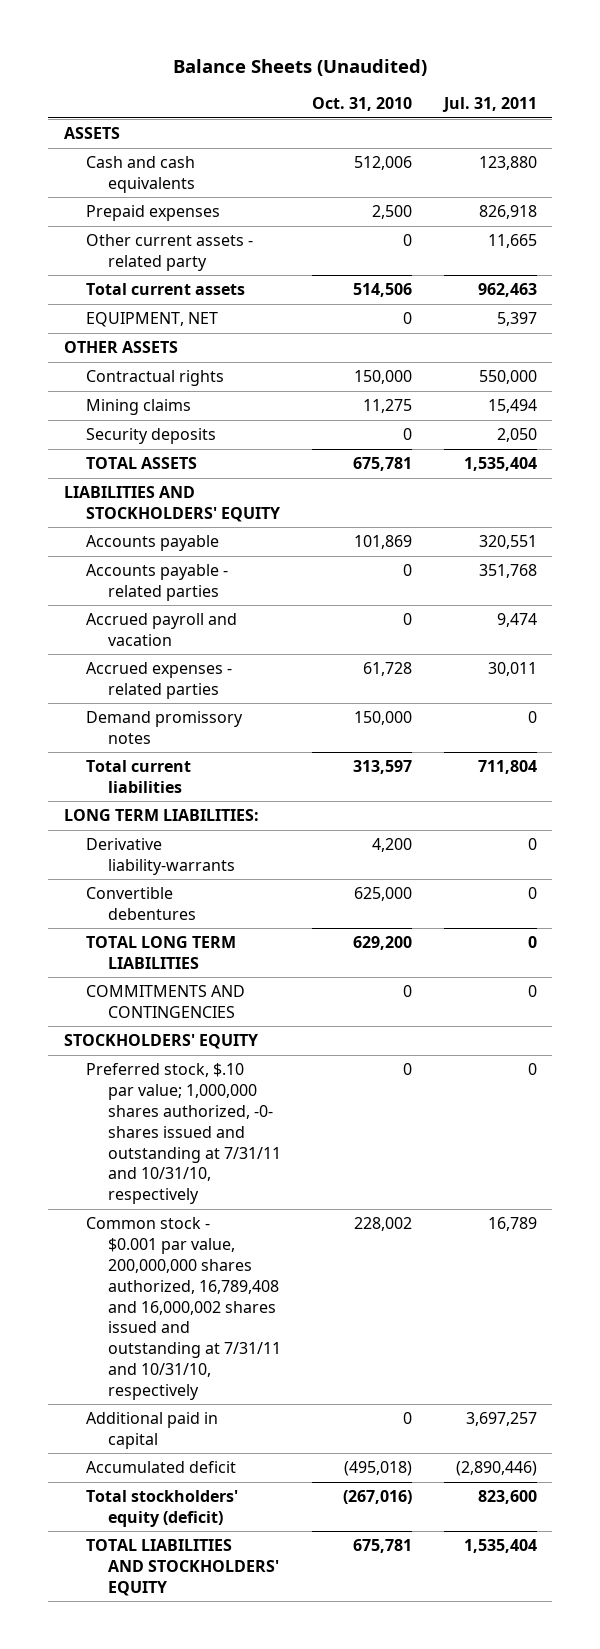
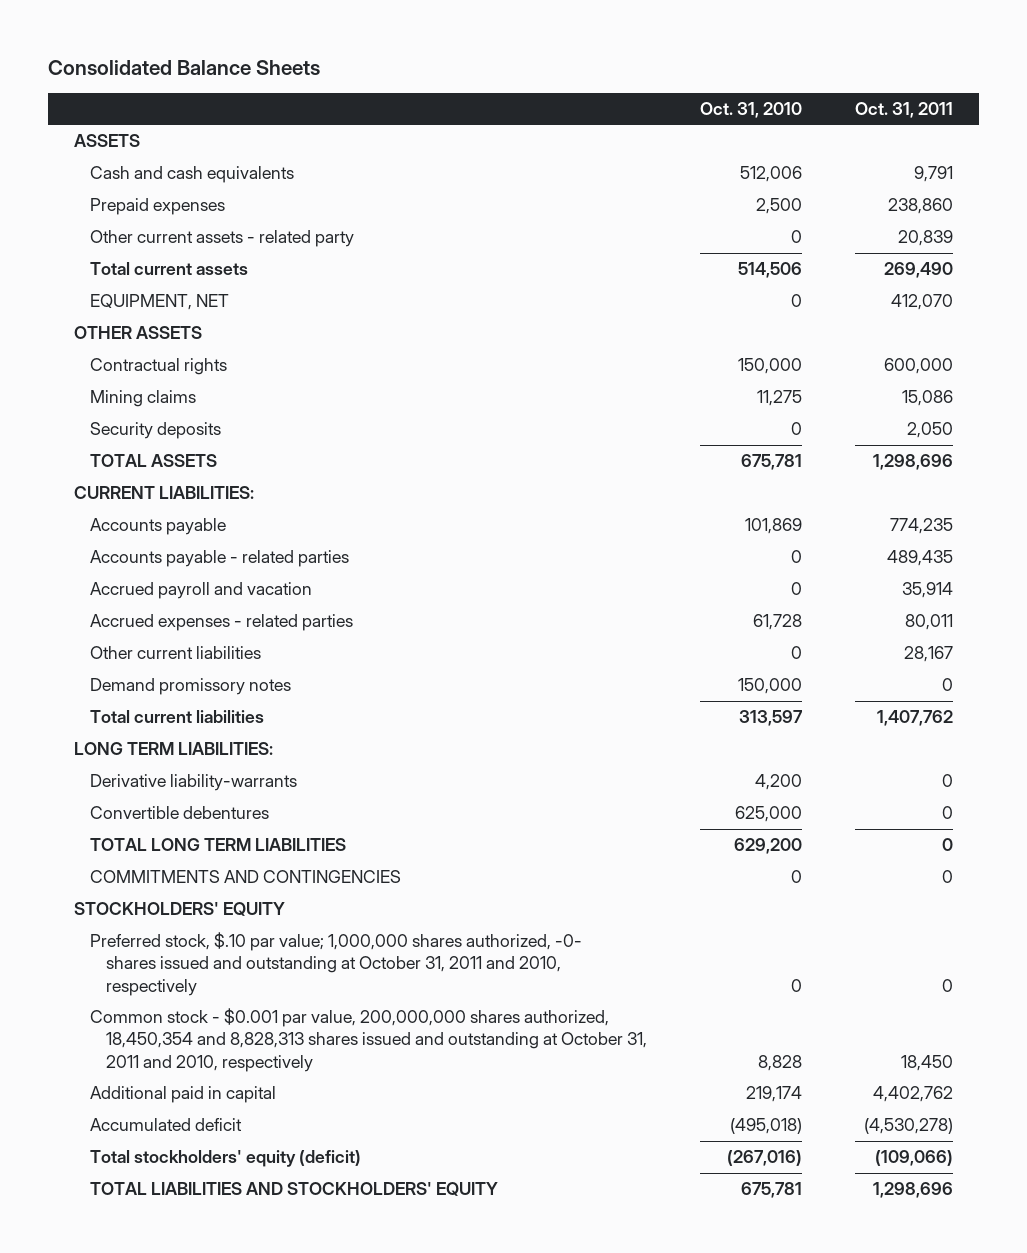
[173,59,428,77] Balance Sheets (Unaudited) -> [47,60,320,76] Consolidated Balance Sheets
[441,97,537,113] Jul. 31, 2011 -> none
none -> [854,102,953,119] Oct. 31, 2011
[63,486,280,522] LIABILITIES AND STOCKHOLDERS' EQUITY -> none
none -> [74,486,255,500] CURRENT LIABILITIES:
none -> [90,646,262,660] Other current liabilities
[85,1063,282,1205] Preferred stock, $.10 par value; 1,000,000 shares authorized, -0- shares issued and outstanding at 7/31/11 and 10/31/10, respectively -> [90,932,583,996] Preferred stock, $.10 par value; 1,000,000 shares authorized, -0- shares issued and outstanding at October 31, 2011 and 2010, respectively
[85,1217,282,1400] Common stock - $0.001 par value, 200,000,000 shares authorized, 16,789,408 and 16,000,002 shares issued and outstanding at 7/31/11 and 10/31/10, respectively -> [90,1008,648,1072] Common stock - $0.001 par value, 200,000,000 shares authorized, 18,450,354 and 8,828,313 shares issued and outstanding at October 31, 2011 and 2010, respectively
[354,1217,413,1232] 228,002 -> [758,1054,803,1071] 8,828
[403,1412,413,1425] 0 -> [746,1086,803,1103] 219,174

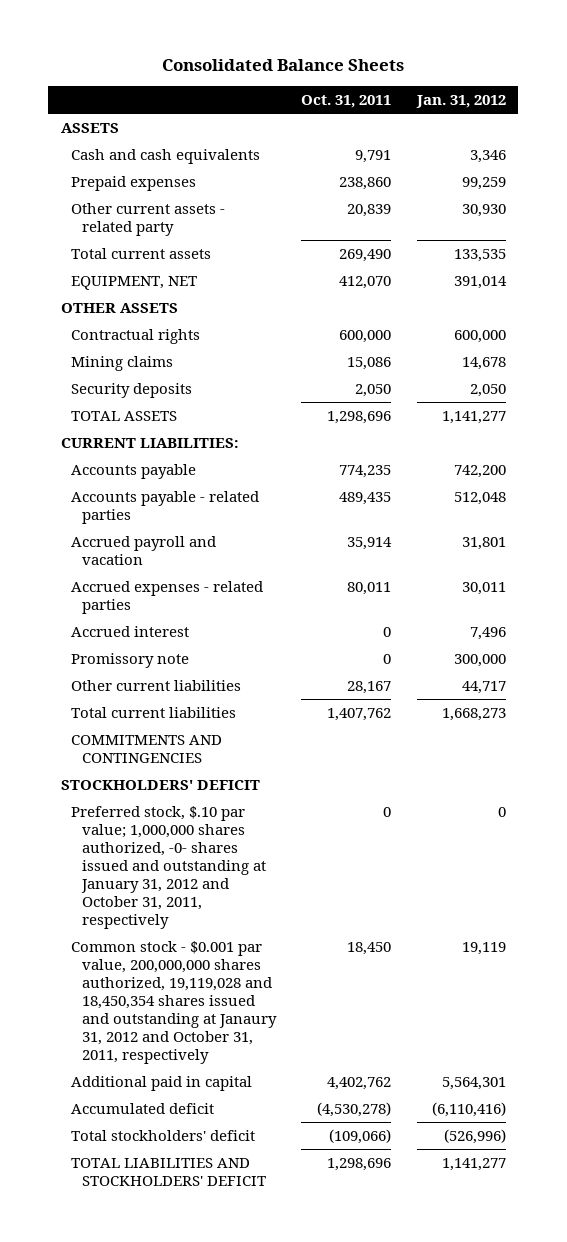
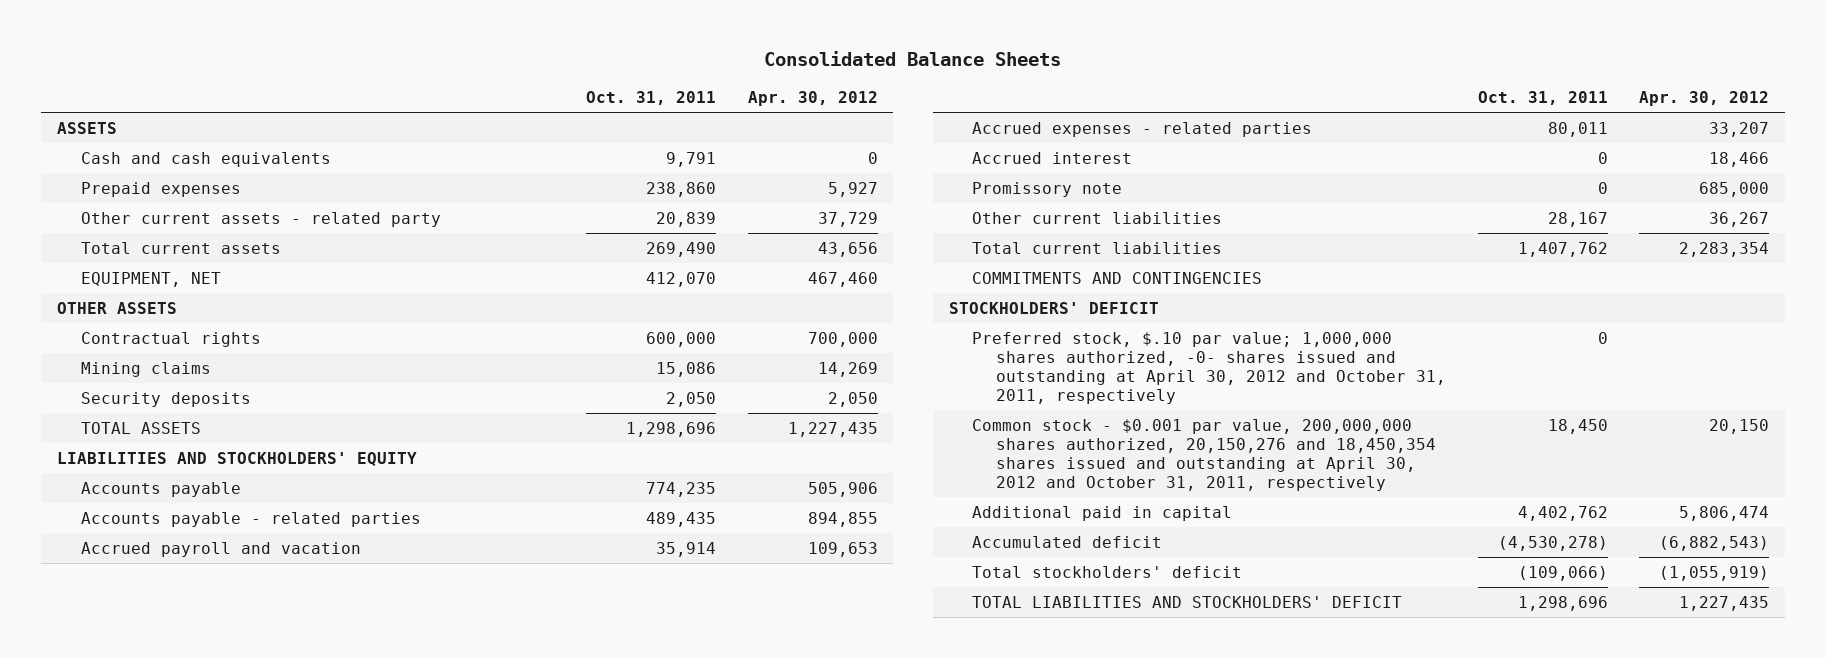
[415,94,506,108] Jan. 31, 2012 -> none
none -> [747,91,878,107] Apr. 30, 2012
[61,437,240,448] CURRENT LIABILITIES: -> none
none -> [57,452,418,467] LIABILITIES AND STOCKHOLDERS' EQUITY
[71,805,266,929] Preferred stock, $.10 par value; 1,000,000 shares authorized, -0- shares issued and outstanding at January 31, 2012 and October 31, 2011, respectively -> [972,332,1447,404] Preferred stock, $.10 par value; 1,000,000 shares authorized, -0- shares issued and outstanding at April 30, 2012 and October 31, 2011, respectively
[71,940,277,1064] Common stock - $0.001 par value, 200,000,000 shares authorized, 19,119,028 and 18,450,354 shares issued and outstanding at Janaury 31, 2012 and October 31, 2011, respectively -> [972,419,1437,491] Common stock - $0.001 par value, 200,000,000 shares authorized, 20,150,276 and 18,450,354 shares issued and outstanding at April 30, 2012 and October 31, 2011, respectively

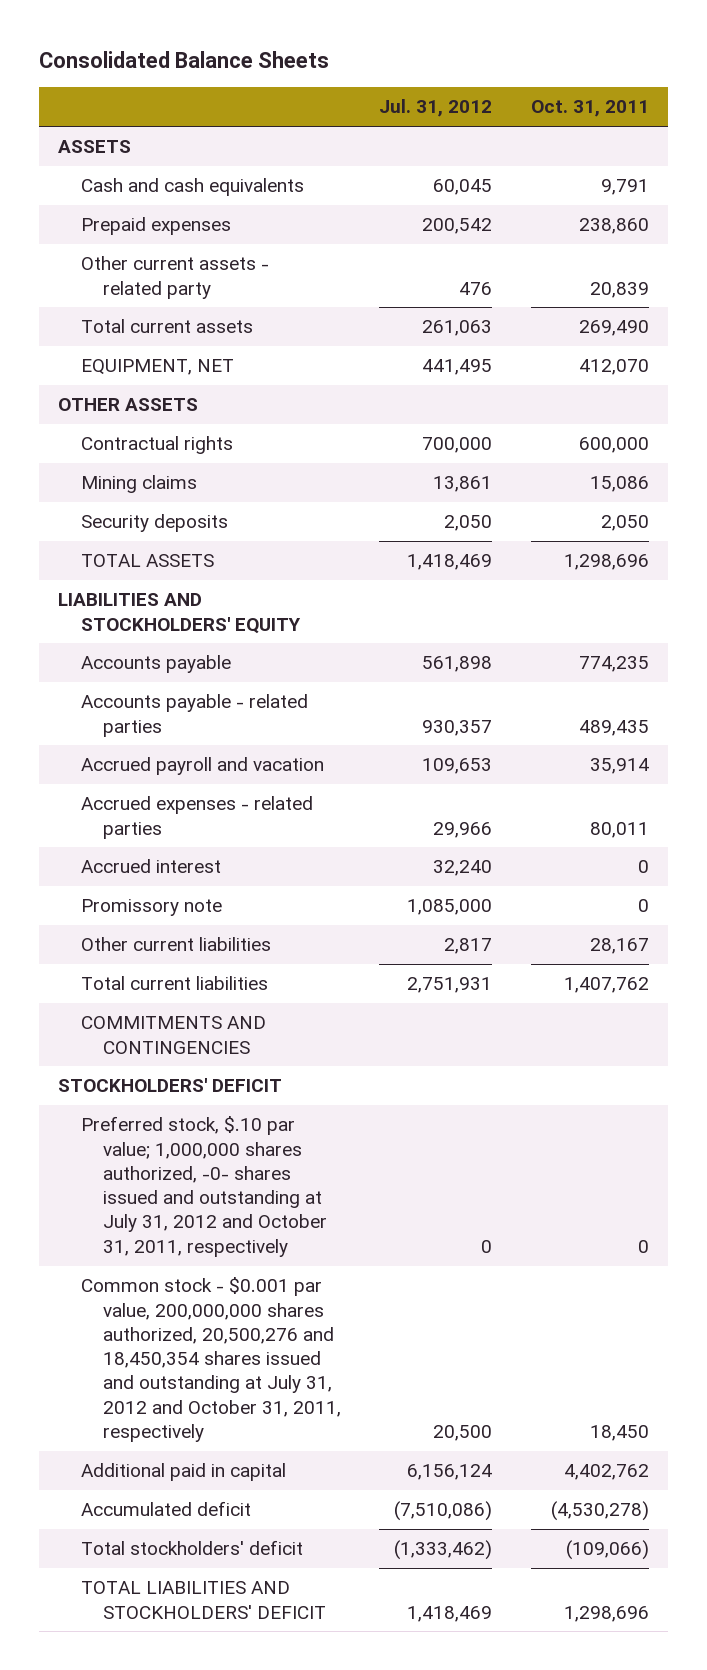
[747,91,878,107] Apr. 30, 2012 -> none
none -> [379,99,493,118] Jul. 31, 2012
[972,332,1447,404] Preferred stock, $.10 par value; 1,000,000 shares authorized, -0- shares issued and outstanding at April 30, 2012 and October 31, 2011, respectively -> [80,1116,328,1257] Preferred stock, $.10 par value; 1,000,000 shares authorized, -0- shares issued and outstanding at July 31, 2012 and October 31, 2011, respectively
[972,419,1437,491] Common stock - $0.001 par value, 200,000,000 shares authorized, 20,150,276 and 18,450,354 shares issued and outstanding at April 30, 2012 and October 31, 2011, respectively -> [80,1277,342,1443] Common stock - $0.001 par value, 200,000,000 shares authorized, 20,500,276 and 18,450,354 shares issued and outstanding at July 31, 2012 and October 31, 2011, respectively

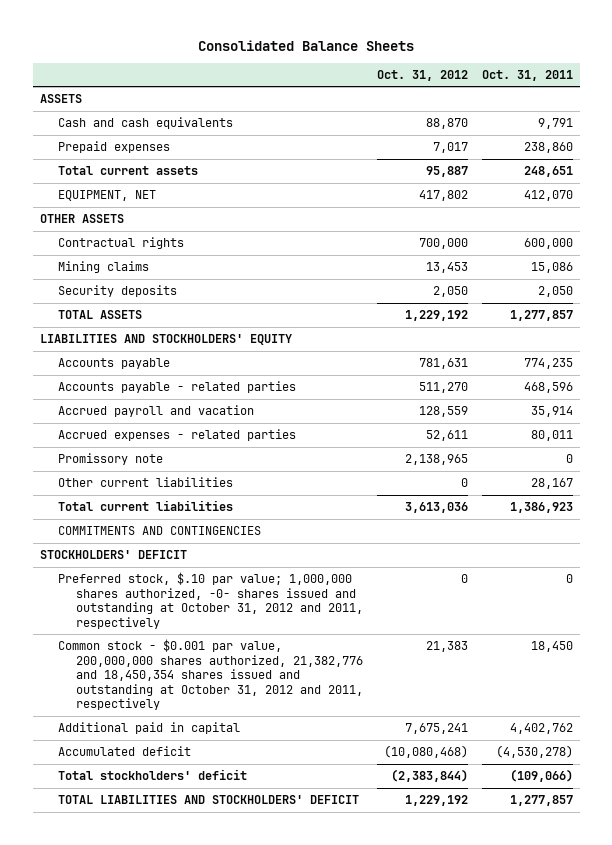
[379,99,493,118] Jul. 31, 2012 -> none
none -> [376,69,468,81] Oct. 31, 2012
[80,256,269,299] Other current assets - related party -> none
[578,320,649,337] 269,490 -> [523,166,573,178] 248,651
[563,554,649,571] 1,298,696 -> [509,310,573,322] 1,277,857
[578,719,649,736] 489,435 -> [523,382,573,394] 468,596
[80,859,221,874] Accrued interest -> none
[563,977,649,994] 1,407,762 -> [509,502,573,514] 1,386,923
[80,1116,328,1257] Preferred stock, $.10 par value; 1,000,000 shares authorized, -0- shares issued and outstanding at July 31, 2012 and October 31, 2011, respectively -> [57,572,364,629] Preferred stock, $.10 par value; 1,000,000 shares authorized, -0- shares issued and outstanding at October 31, 2012 and 2011, respectively
[80,1277,342,1443] Common stock - $0.001 par value, 200,000,000 shares authorized, 20,500,276 and 18,450,354 shares issued and outstanding at July 31, 2012 and October 31, 2011, respectively -> [57,639,364,711] Common stock - $0.001 par value, 200,000,000 shares authorized, 21,382,776 and 18,450,354 shares issued and outstanding at October 31, 2012 and 2011, respectively
[563,1605,649,1622] 1,298,696 -> [509,795,573,807] 1,277,857

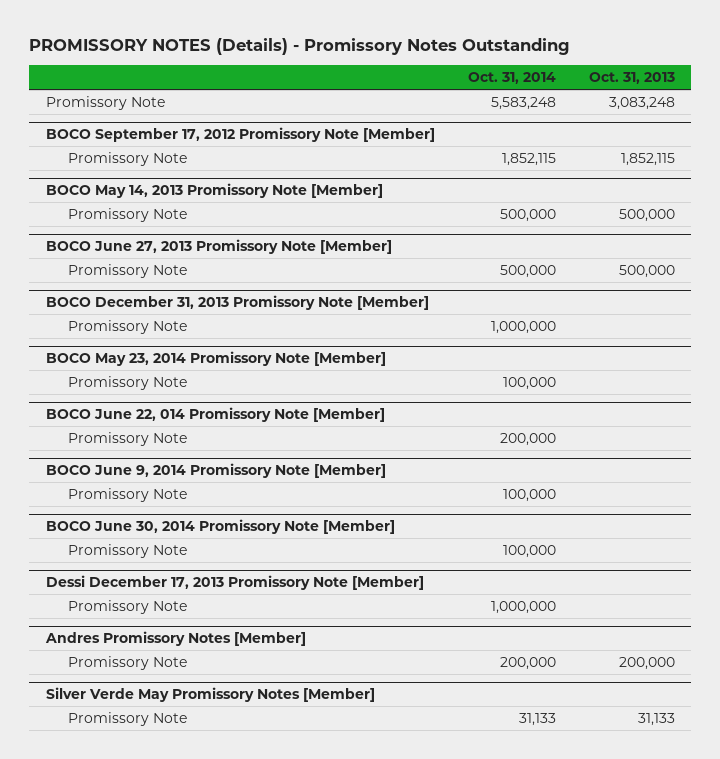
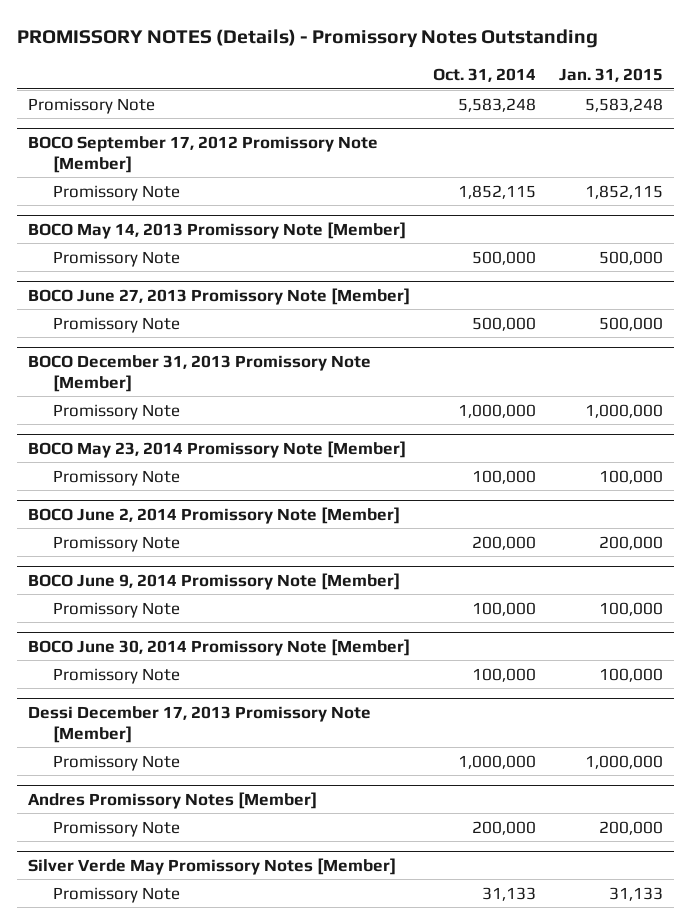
[588,72,675,85] Oct. 31, 2013 -> none
none -> [558,68,663,83] Jan. 31, 2015
[45,407,385,423] BOCO June 22, 014 Promissory Note [Member] -> [28,506,401,524] BOCO June 2, 2014 Promissory Note [Member]

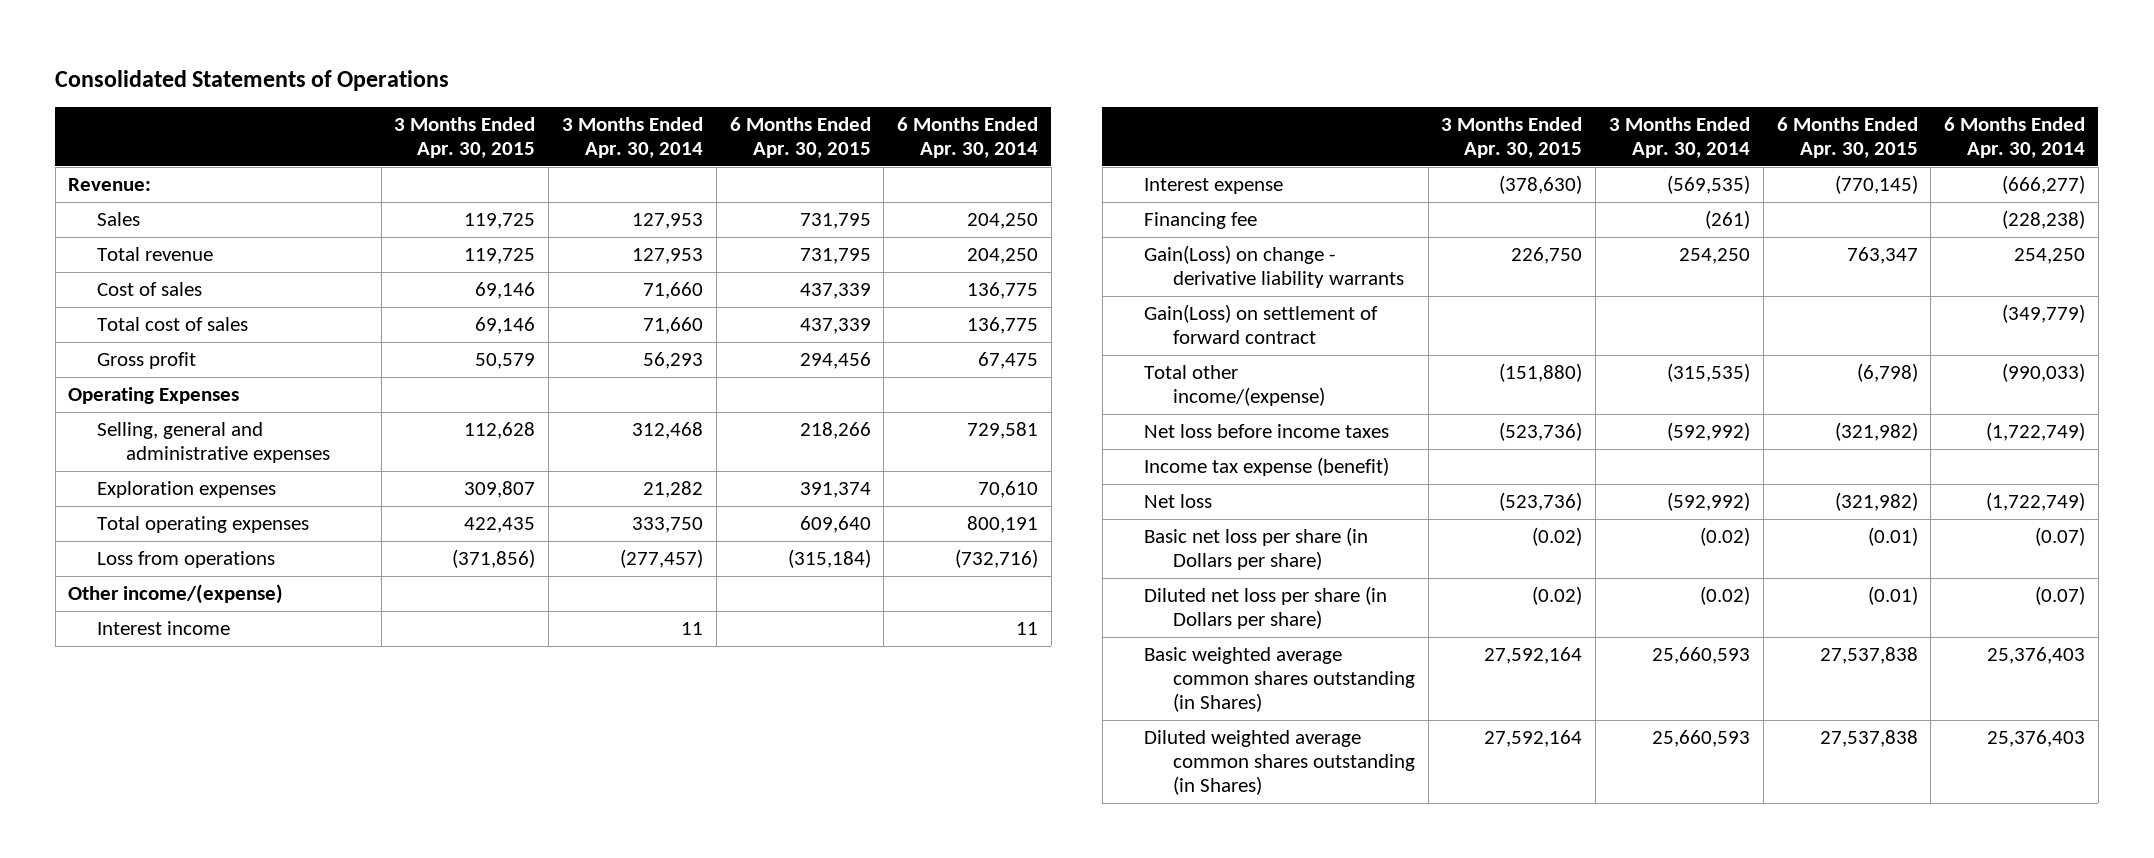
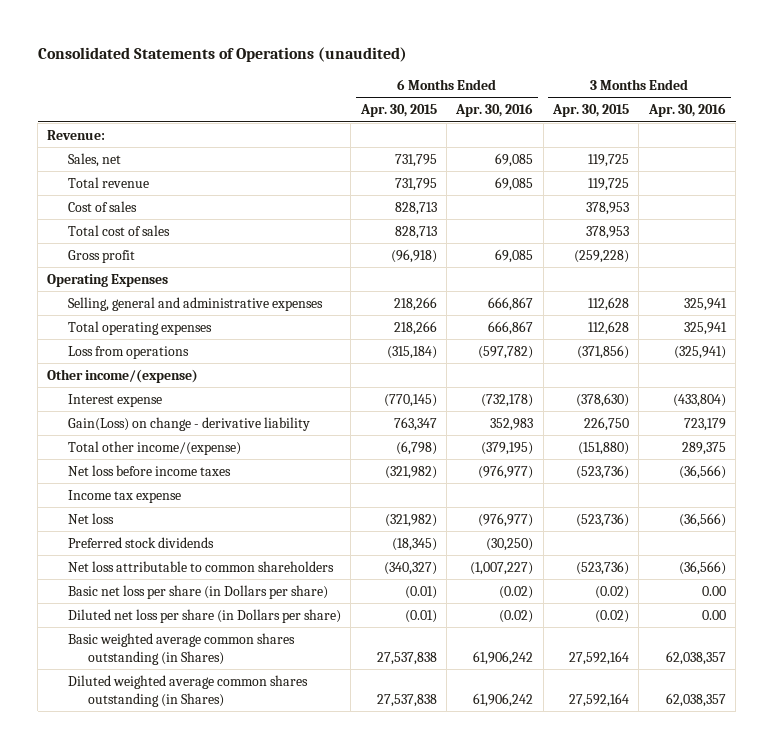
[55,69,450,91] Consolidated Statements of Operations -> [37,47,407,63] Consolidated Statements of Operations (unaudited)
[562,117,704,158] 3 Months Ended Apr. 30, 2014 -> none
[897,117,1039,158] 6 Months Ended Apr. 30, 2014 -> none
none -> [455,103,534,118] Apr. 30, 2016
none -> [647,103,726,118] Apr. 30, 2016
[97,212,141,227] Sales -> [67,152,121,167] Sales, net
[475,282,536,300] 69,146 -> [585,201,629,215] 378,953
[799,283,871,300] 437,339 -> [394,201,437,215] 828,713
[475,317,536,335] 69,146 -> [585,225,629,239] 378,953
[799,318,871,335] 437,339 -> [394,225,437,239] 828,713
[475,353,536,370] 50,579 -> [573,249,629,263] (259,228)
[799,352,871,370] 294,456 -> [390,248,437,263] (96,918)
[97,481,277,499] Exploration expenses -> none
[464,517,536,534] 422,435 -> [587,320,629,335] 112,628
[799,516,871,534] 609,640 -> [393,320,437,335] 218,266
[97,621,231,636] Interest income -> none
[1144,212,1258,230] Financing fee -> none
[1144,304,1379,344] Gain(Loss) on settlement of forward contract -> none
[1144,245,1404,288] Gain(Loss) on change - derivative liability warrants -> [67,416,310,431] Gain(Loss) on change - derivative liability
[1144,457,1390,477] Income tax expense (benefit) -> [67,489,181,503] Income tax expense
none -> [67,536,214,548] Preferred stock dividends
none -> [67,560,334,572] Net loss attributable to common shareholders

